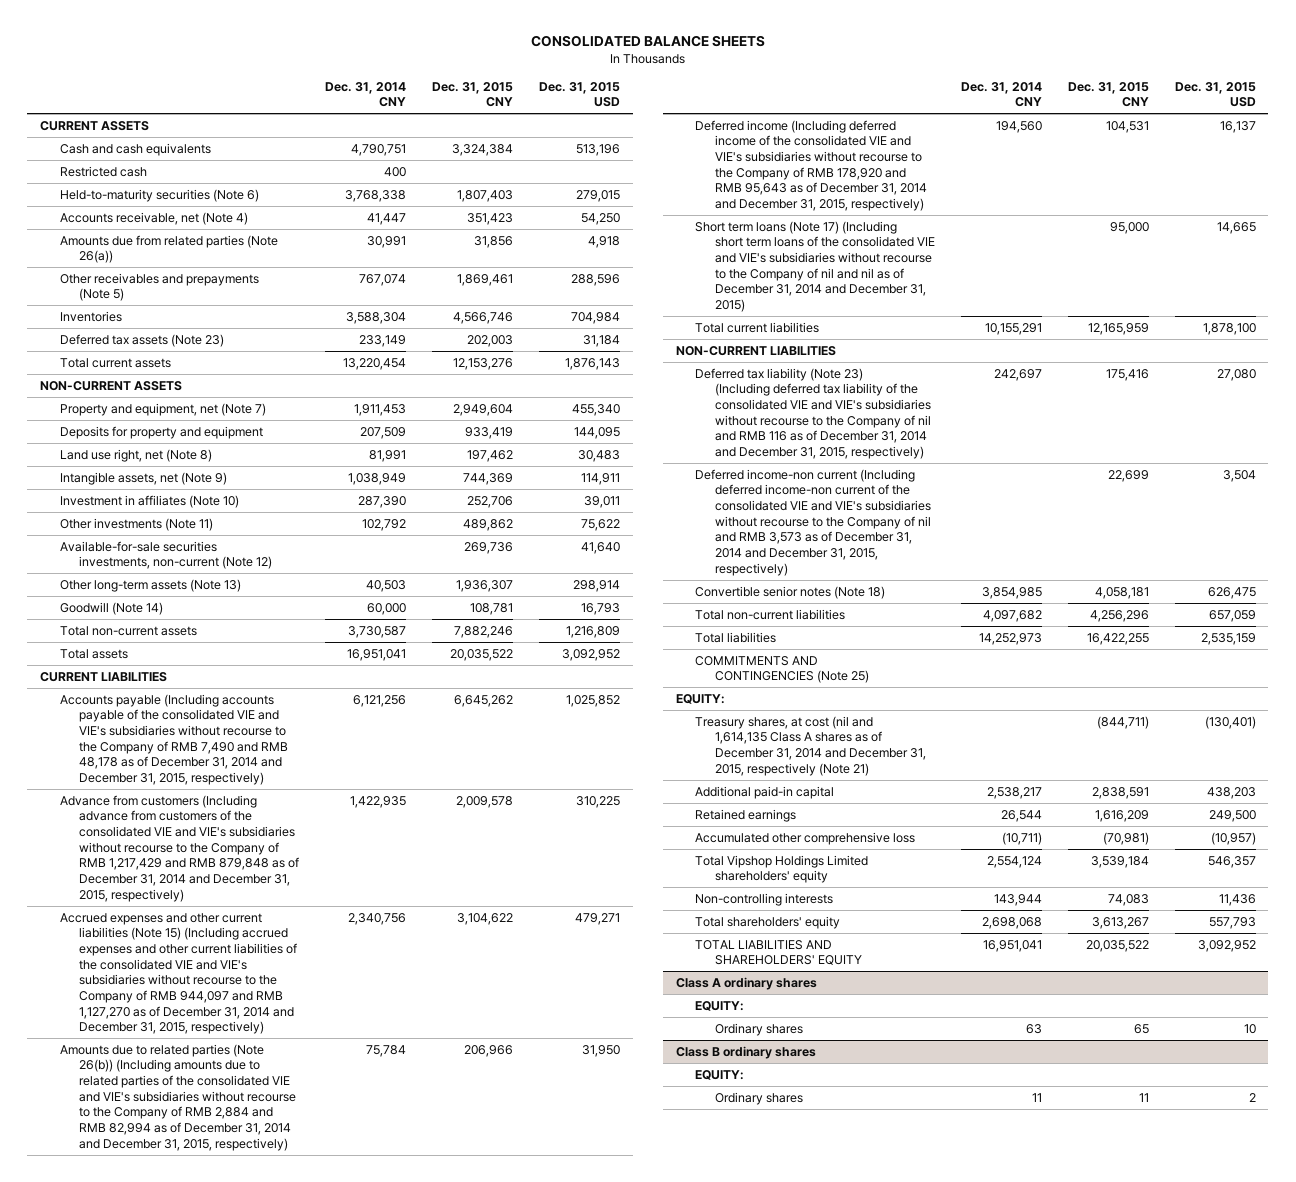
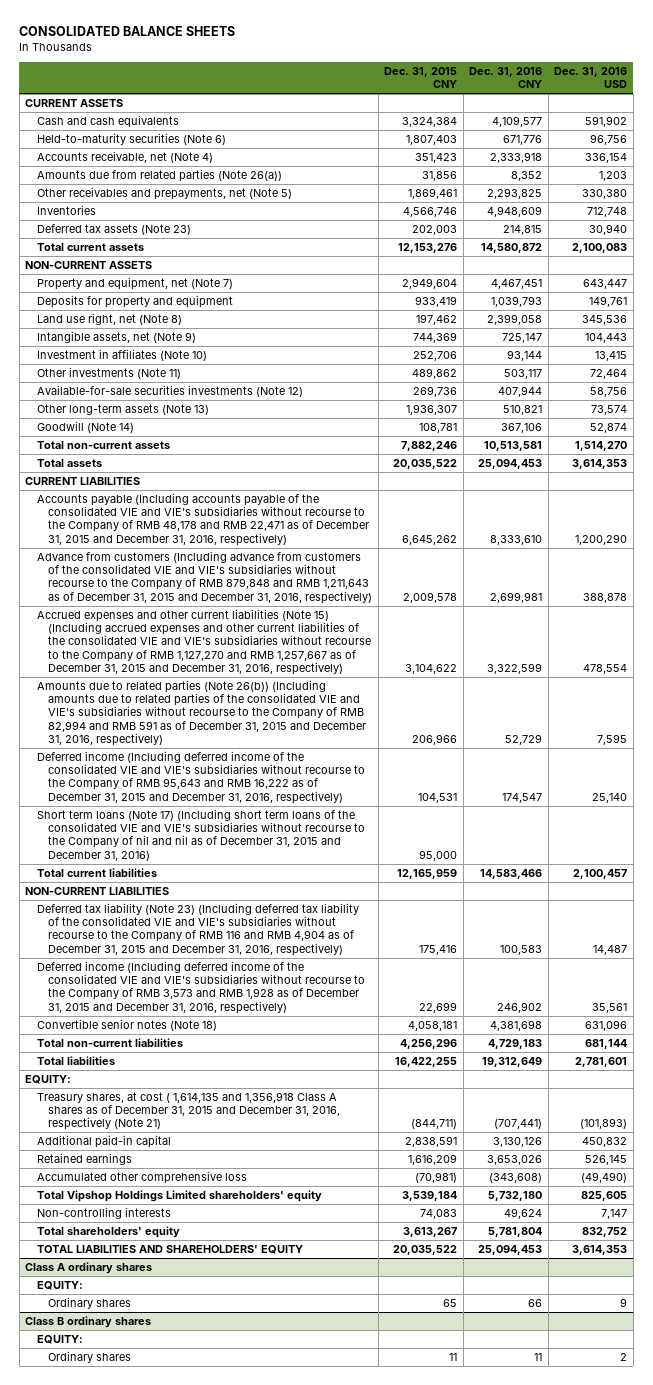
[324,81,406,108] Dec. 31, 2014 CNY -> none
[538,81,620,108] Dec. 31, 2015 USD -> none
none -> [469,67,543,89] Dec. 31, 2016 CNY
none -> [554,67,628,89] Dec. 31, 2016 USD
[59,165,147,177] Restricted cash -> none
[59,272,259,302] Other receivables and prepayments (Note 5) -> [36,186,292,200] Other receivables and prepayments, net (Note 5)
[59,540,272,570] Available-for-sale securities investments, non-current (Note 12) -> [36,384,303,397] Available-for-sale securities investments (Note 12)
[59,693,288,785] Accounts payable (Including accounts payable of the consolidated VIE and VIE's subsidiaries without recourse to the Company of RMB 7,490 and RMB 48,178 as of December 31, 2014 and December 31, 2015, respectively) -> [36,492,370,546] Accounts payable (Including accounts payable of the consolidated VIE and VIE's subsidiaries without recourse to the Company of RMB 48,178 and RMB 22,471 as of December 31, 2015 and December 31, 2016, respectively)
[59,794,299,902] Advance from customers (Including advance from customers of the consolidated VIE and VIE's subsidiaries without recourse to the Company of RMB 1,217,429 and RMB 879,848 as of December 31, 2014 and December 31, 2015, respectively) -> [36,550,373,604] Advance from customers (Including advance from customers of the consolidated VIE and VIE's subsidiaries without recourse to the Company of RMB 879,848 and RMB 1,211,643 as of December 31, 2015 and December 31, 2016, respectively)
[59,912,297,1035] Accrued expenses and other current liabilities (Note 15) (Including accrued expenses and other current liabilities of the consolidated VIE and VIE's subsidiaries without recourse to the Company of RMB 944,097 and RMB 1,127,270 as of December 31, 2014 and December 31, 2015, respectively) -> [36,608,372,675] Accrued expenses and other current liabilities (Note 15) (Including accrued expenses and other current liabilities of the consolidated VIE and VIE's subsidiaries without recourse to the Company of RMB 1,127,270 and RMB 1,257,667 as of December 31, 2015 and December 31, 2016, respectively)
[59,1043,296,1151] Amounts due to related parties (Note 26(b)) (Including amounts due to related parties of the consolidated VIE and VIE's subsidiaries without recourse to the Company of RMB 2,884 and RMB 82,994 as of December 31, 2014 and December 31, 2015, respectively) -> [36,679,367,746] Amounts due to related parties (Note 26(b)) (Including amounts due to related parties of the consolidated VIE and VIE's subsidiaries without recourse to the Company of RMB 82,994 and RMB 591 as of December 31, 2015 and December 31, 2016, respectively)
[695,119,927,211] Deferred income (Including deferred income of the consolidated VIE and VIE's subsidiaries without recourse to the Company of RMB 178,920 and RMB 95,643 as of December 31, 2014 and December 31, 2015, respectively) -> [36,750,366,804] Deferred income (Including deferred income of the consolidated VIE and VIE's subsidiaries without recourse to the Company of RMB 95,643 and RMB 16,222 as of December 31, 2015 and December 31, 2016, respectively)
[695,220,935,312] Short term loans (Note 17) (Including short term loans of the consolidated VIE and VIE's subsidiaries without recourse to the Company of nil and nil as of December 31, 2014 and December 31, 2015) -> [36,808,366,861] Short term loans (Note 17) (Including short term loans of the consolidated VIE and VIE's subsidiaries without recourse to the Company of nil and nil as of December 31, 2015 and December 31, 2016)
[695,367,931,459] Deferred tax liability (Note 23) (Including deferred tax liability of the consolidated VIE and VIE's subsidiaries without recourse to the Company of nil and RMB 116 as of December 31, 2014 and December 31, 2015, respectively) -> [36,902,359,956] Deferred tax liability (Note 23) (Including deferred tax liability of the consolidated VIE and VIE's subsidiaries without recourse to the Company of RMB 116 and RMB 4,904 as of December 31, 2015 and December 31, 2016, respectively)
[695,468,931,576] Deferred income-non current (Including deferred income-non current of the consolidated VIE and VIE's subsidiaries without recourse to the Company of nil and RMB 3,573 as of December 31, 2014 and December 31, 2015, respectively) -> [36,960,366,1014] Deferred income (Including deferred income of the consolidated VIE and VIE's subsidiaries without recourse to the Company of RMB 3,573 and RMB 1,928 as of December 31, 2015 and December 31, 2016, respectively)
[695,655,869,684] COMMITMENTS AND CONTINGENCIES (Note 25) -> none
[695,715,926,776] Treasury shares, at cost (nil and 1,614,135 Class A shares as of December 31, 2014 and December 31, 2015, respectively (Note 21) -> [36,1091,341,1131] Treasury shares, at cost ( 1,614,135 and 1,356,918 Class A shares as of December 31, 2015 and December 31, 2016, respectively (Note 21)

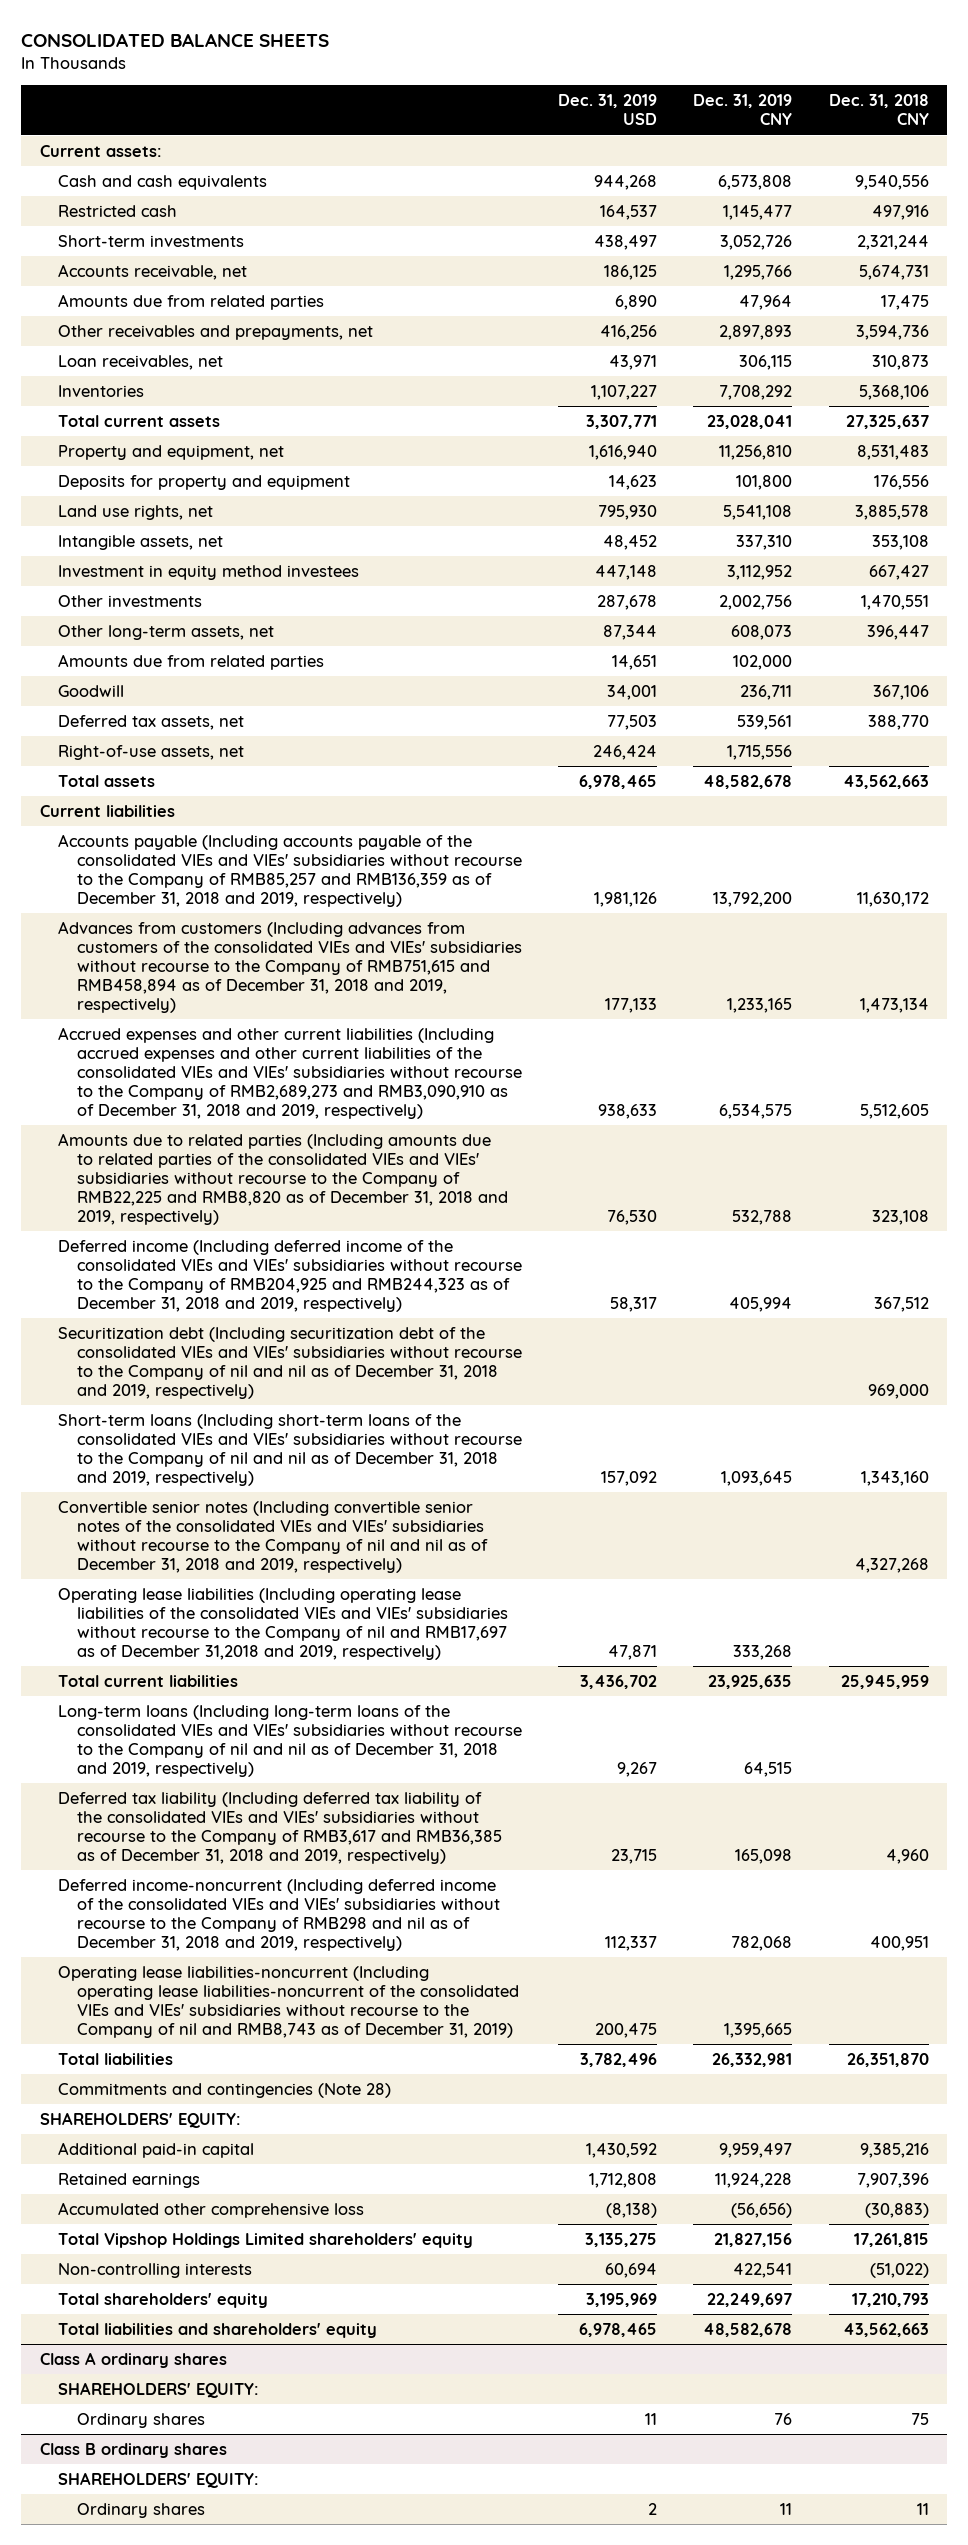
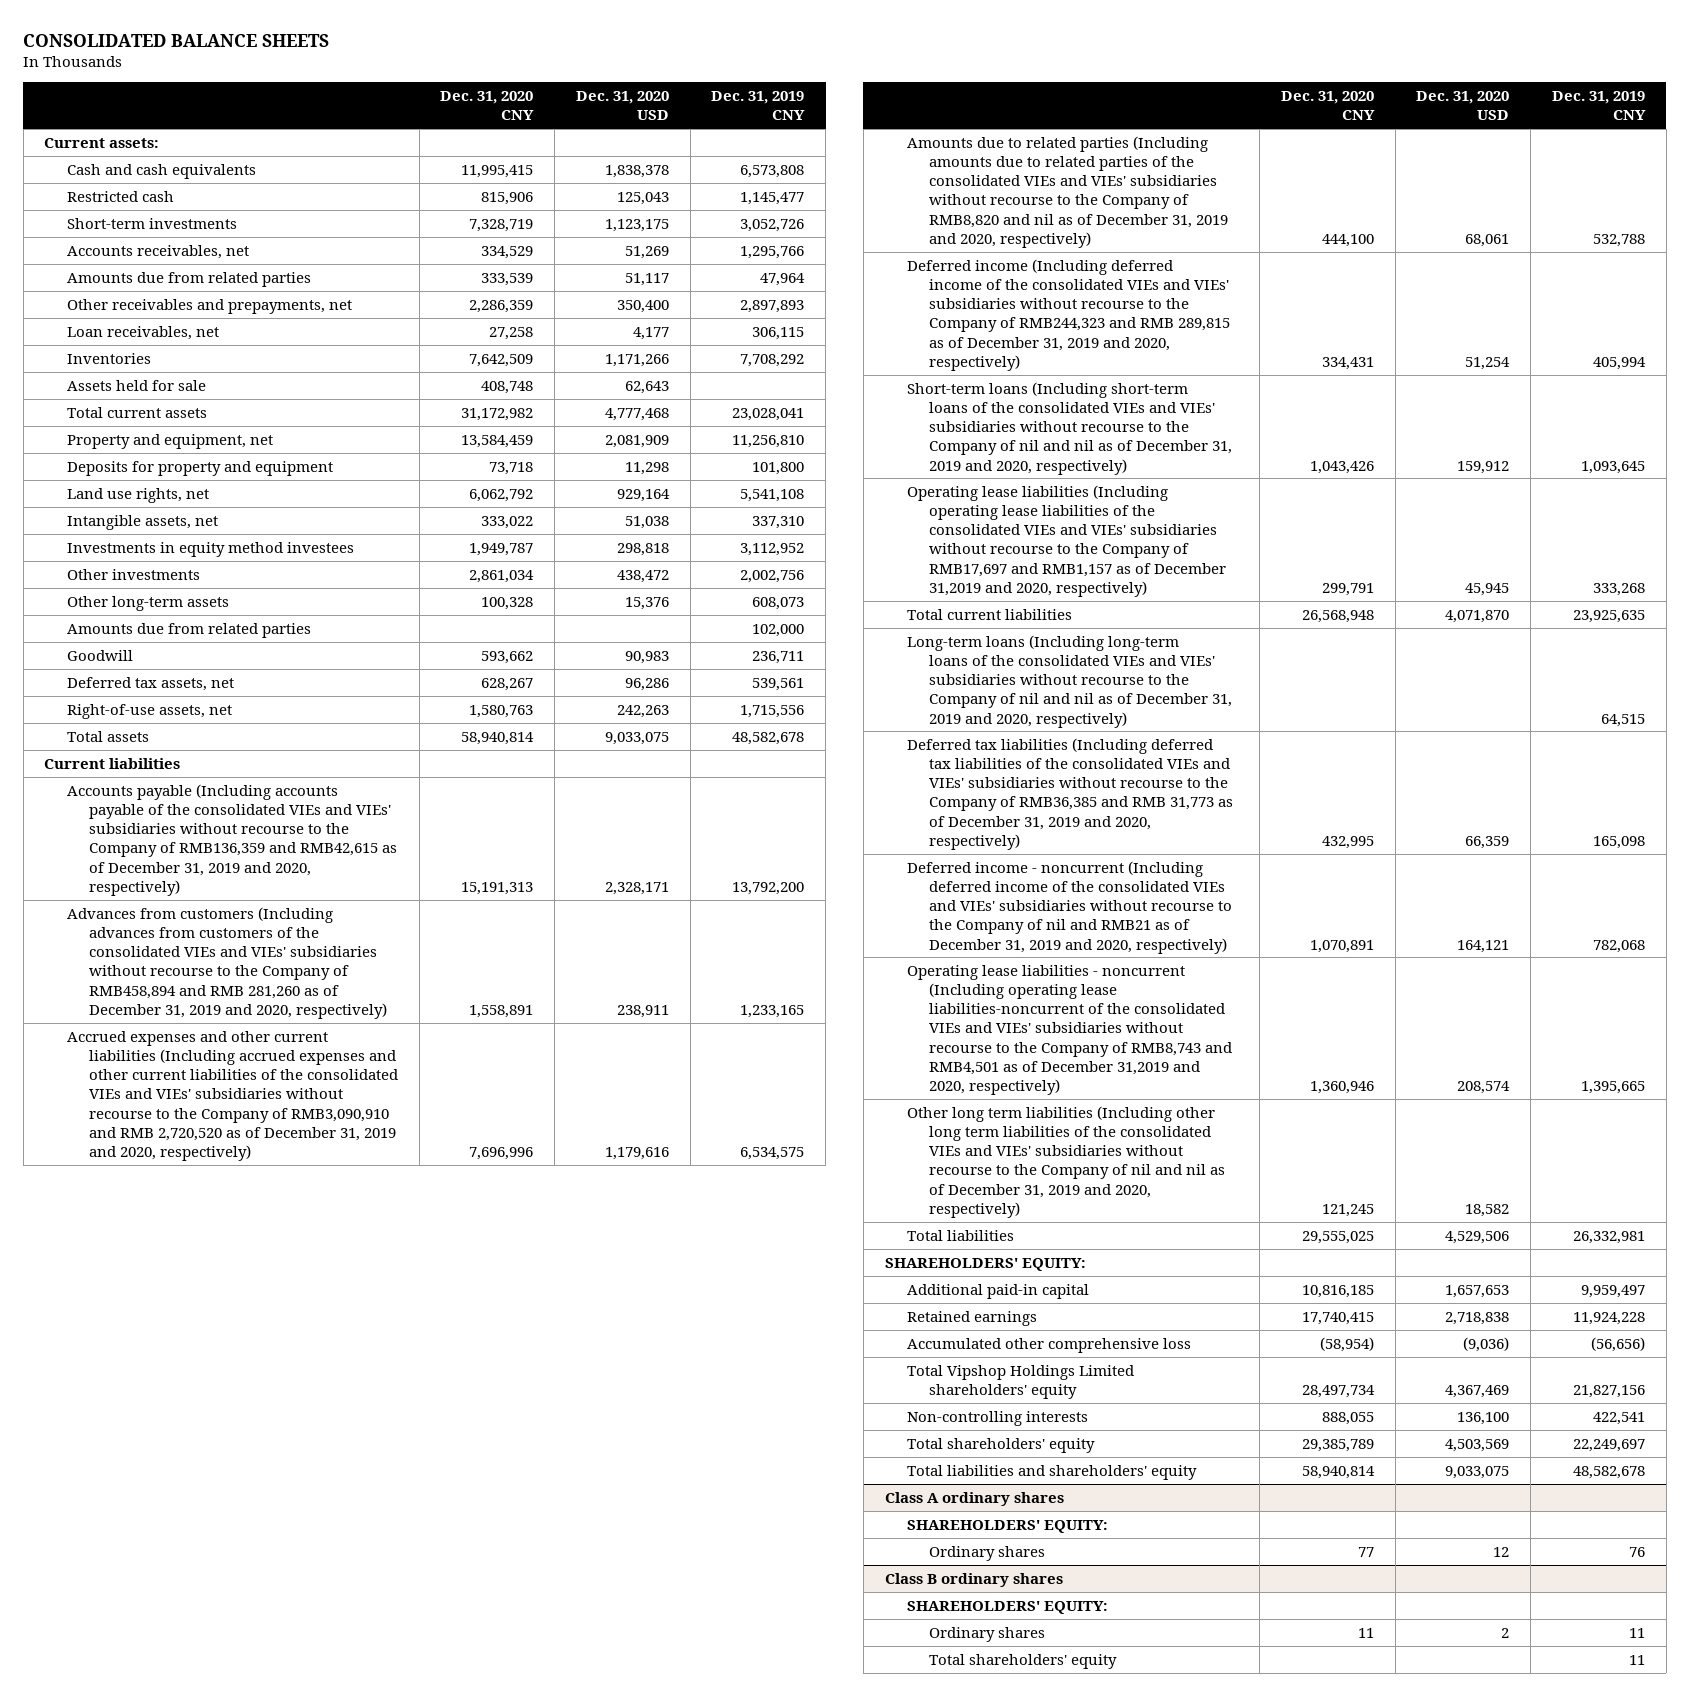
[558,94,658,126] Dec. 31, 2019 USD -> none
[828,94,929,126] Dec. 31, 2018 CNY -> none
none -> [440,90,535,121] Dec. 31, 2020 CNY
none -> [575,90,669,121] Dec. 31, 2020 USD
[58,263,248,280] Accounts receivable, net -> [66,244,249,259] Accounts receivables, net
none -> [66,379,206,391] Assets held for sale
[58,564,360,580] Investment in equity method investees -> [66,541,354,557] Investments in equity method investees
[58,624,275,640] Other long-term assets, net -> [66,595,229,611] Other long-term assets
[58,1326,522,1399] Securitization debt (Including securitization debt of the consolidated VIEs and VIEs' subsidiaries without recourse to the Company of nil and nil as of December 31, 2018 and 2019, respectively) -> none
[58,1500,488,1573] Convertible senior notes (Including convertible senior notes of the consolidated VIEs and VIEs' subsidiaries without recourse to the Company of nil and nil as of December 31, 2018 and 2019, respectively) -> none
[58,833,522,907] Accounts payable (Including accounts payable of the consolidated VIEs and VIEs' subsidiaries without recourse to the Company of RMB85,257 and RMB136,359 as of December 31, 2018 and 2019, respectively) -> [66,783,398,896] Accounts payable (Including accounts payable of the consolidated VIEs and VIEs' subsidiaries without recourse to the Company of RMB136,359 and RMB42,615 as of December 31, 2019 and 2020, respectively)
[58,920,522,1013] Advances from customers (Including advances from customers of the consolidated VIEs and VIEs' subsidiaries without recourse to the Company of RMB751,615 and RMB458,894 as of December 31, 2018 and 2019, respectively) -> [66,906,388,1019] Advances from customers (Including advances from customers of the consolidated VIEs and VIEs' subsidiaries without recourse to the Company of RMB458,894 and RMB 281,260 as of December 31, 2019 and 2020, respectively)
[58,1026,522,1119] Accrued expenses and other current liabilities (Including accrued expenses and other current liabilities of the consolidated VIEs and VIEs' subsidiaries without recourse to the Company of RMB2,689,273 and RMB3,090,910 as of December 31, 2018 and 2019, respectively) -> [66,1030,399,1161] Accrued expenses and other current liabilities (Including accrued expenses and other current liabilities of the consolidated VIEs and VIEs' subsidiaries without recourse to the Company of RMB3,090,910 and RMB 2,720,520 as of December 31, 2019 and 2020, respectively)
[58,1132,508,1225] Amounts due to related parties (Including amounts due to related parties of the consolidated VIEs and VIEs' subsidiaries without recourse to the Company of RMB22,225 and RMB8,820 as of December 31, 2018 and 2019, respectively) -> [907,135,1229,248] Amounts due to related parties (Including amounts due to related parties of the consolidated VIEs and VIEs' subsidiaries without recourse to the Company of RMB8,820 and nil as of December 31, 2019 and 2020, respectively)
[58,1239,522,1312] Deferred income (Including deferred income of the consolidated VIEs and VIEs' subsidiaries without recourse to the Company of RMB204,925 and RMB244,323 as of December 31, 2018 and 2019, respectively) -> [907,258,1231,371] Deferred income (Including deferred income of the consolidated VIEs and VIEs' subsidiaries without recourse to the Company of RMB244,323 and RMB 289,815 as of December 31, 2019 and 2020, respectively)
[58,1413,522,1486] Short-term loans (Including short-term loans of the consolidated VIEs and VIEs' subsidiaries without recourse to the Company of nil and nil as of December 31, 2018 and 2019, respectively) -> [907,381,1233,475] Short-term loans (Including short-term loans of the consolidated VIEs and VIEs' subsidiaries without recourse to the Company of nil and nil as of December 31, 2019 and 2020, respectively)
[58,1587,508,1660] Operating lease liabilities (Including operating lease liabilities of the consolidated VIEs and VIEs' subsidiaries without recourse to the Company of nil and RMB17,697 as of December 31,2018 and 2019, respectively) -> [907,484,1227,597] Operating lease liabilities (Including operating lease liabilities of the consolidated VIEs and VIEs' subsidiaries without recourse to the Company of RMB17,697 and RMB1,157 as of December 31,2019 and 2020, respectively)
[58,1704,522,1777] Long-term loans (Including long-term loans of the consolidated VIEs and VIEs' subsidiaries without recourse to the Company of nil and nil as of December 31, 2018 and 2019, respectively) -> [907,634,1233,728] Long-term loans (Including long-term loans of the consolidated VIEs and VIEs' subsidiaries without recourse to the Company of nil and nil as of December 31, 2019 and 2020, respectively)
[58,1791,502,1864] Deferred tax liability (Including deferred tax liability of the consolidated VIEs and VIEs' subsidiaries without recourse to the Company of RMB3,617 and RMB36,385 as of December 31, 2018 and 2019, respectively) -> [907,737,1234,850] Deferred tax liabilities (Including deferred tax liabilities of the consolidated VIEs and VIEs' subsidiaries without recourse to the Company of RMB36,385 and RMB 31,773 as of December 31, 2019 and 2020, respectively)
[58,1878,500,1951] Deferred income-noncurrent (Including deferred income of the consolidated VIEs and VIEs' subsidiaries without recourse to the Company of RMB298 and nil as of December 31, 2018 and 2019, respectively) -> [907,860,1233,954] Deferred income - noncurrent (Including deferred income of the consolidated VIEs and VIEs' subsidiaries without recourse to the Company of nil and RMB21 as of December 31, 2019 and 2020, respectively)
[58,1965,519,2038] Operating lease liabilities-noncurrent (Including operating lease liabilities-noncurrent of the consolidated VIEs and VIEs' subsidiaries without recourse to the Company of nil and RMB8,743 as of December 31, 2019) -> [907,964,1233,1095] Operating lease liabilities - noncurrent (Including operating lease liabilities-noncurrent of the consolidated VIEs and VIEs' subsidiaries without recourse to the Company of RMB8,743 and RMB4,501 as of December 31,2019 and 2020, respectively)
none -> [907,1105,1226,1218] Other long term liabilities (Including other long term liabilities of the consolidated VIEs and VIEs' subsidiaries without recourse to the Company of nil and nil as of December 31, 2019 and 2020, respectively)
[58,2082,392,2098] Commitments and contingencies (Note 28) -> none
none -> [929,1653,1118,1669] Total shareholders' equity

